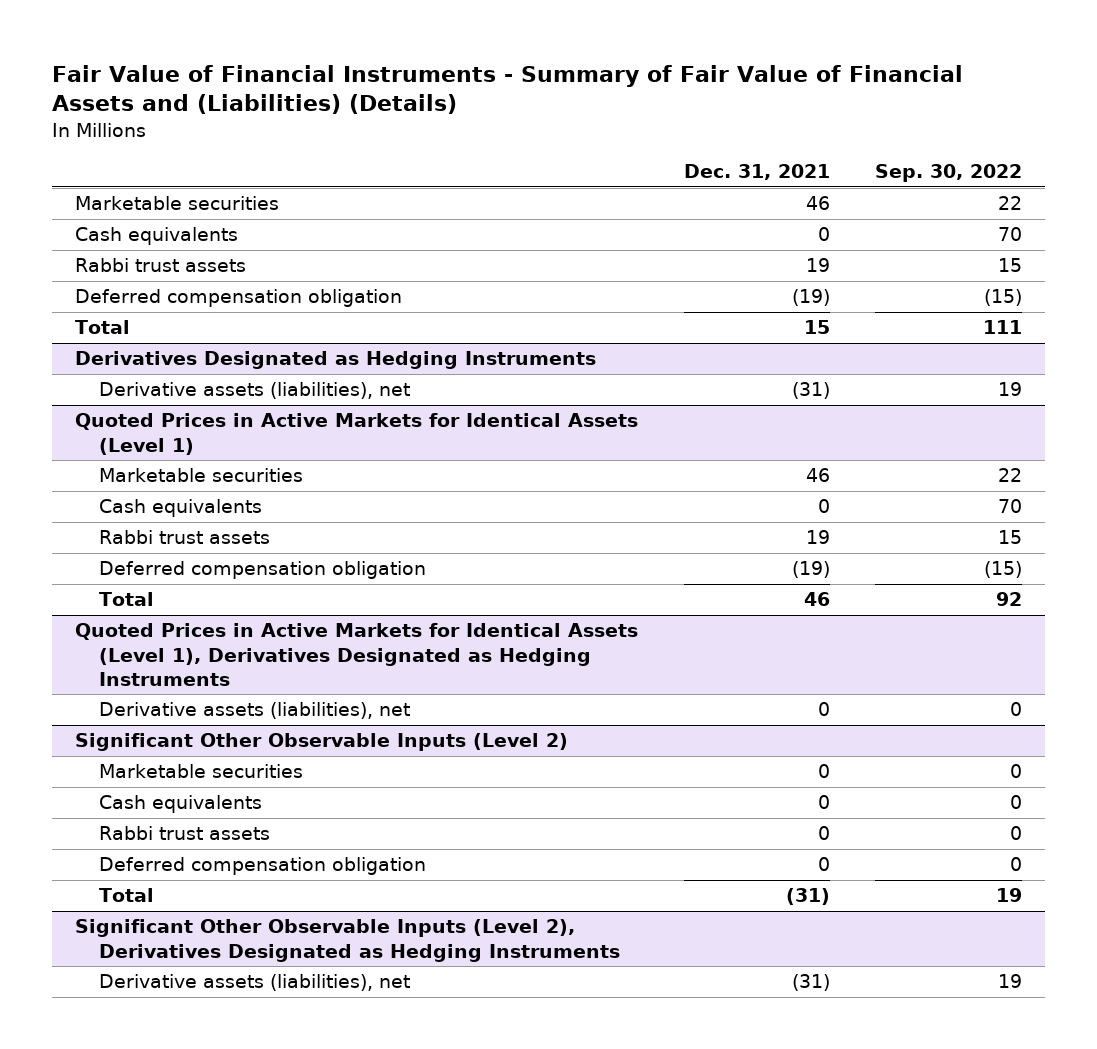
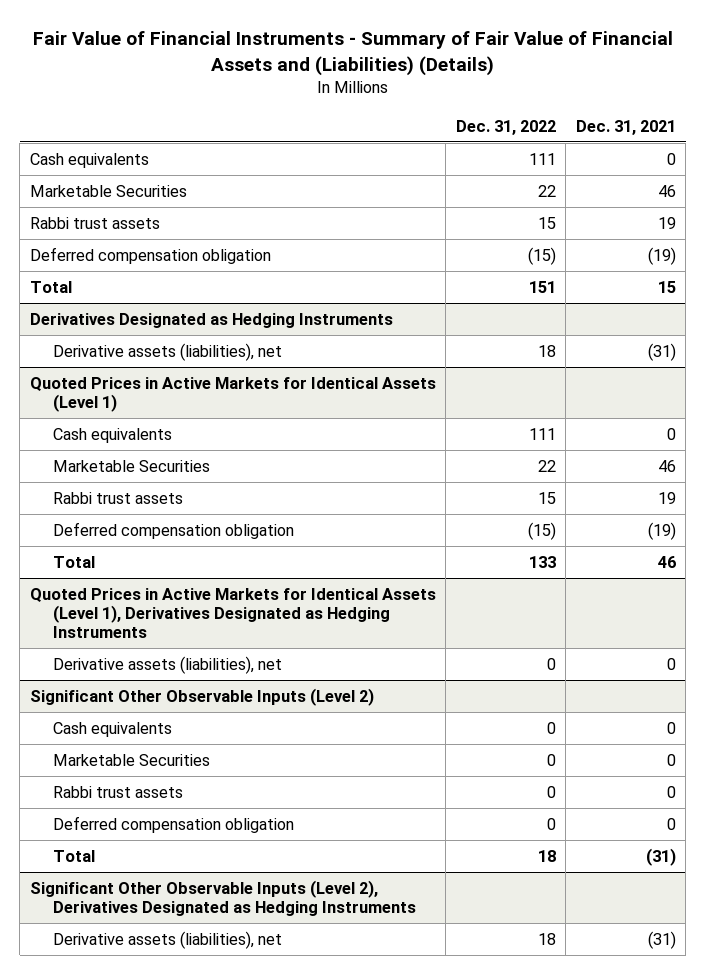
[874,164,1022,183] Sep. 30, 2022 -> none
none -> [455,119,556,135] Dec. 31, 2022
[75,196,280,211] Marketable securities -> none
none -> [29,184,187,197] Marketable Securities
[99,468,304,483] Marketable securities -> none
none -> [52,459,210,472] Marketable Securities
[99,764,304,779] Marketable securities -> none
none -> [52,753,210,766] Marketable Securities

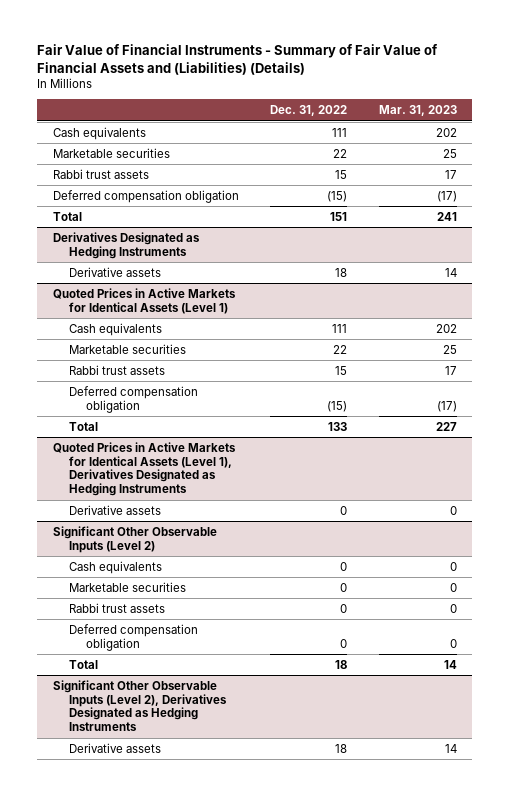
[575,119,676,135] Dec. 31, 2021 -> none
none -> [378,105,457,117] Mar. 31, 2023
[29,184,187,197] Marketable Securities -> [53,147,171,158] Marketable securities
[52,342,282,361] Derivative assets (liabilities), net -> [69,266,162,277] Derivative assets
[52,459,210,472] Marketable Securities -> [69,343,187,354] Marketable securities
[52,655,282,674] Derivative assets (liabilities), net -> [69,504,162,515] Derivative assets
[52,753,210,766] Marketable Securities -> [69,581,187,592] Marketable securities
[52,930,282,949] Derivative assets (liabilities), net -> [69,742,162,753] Derivative assets

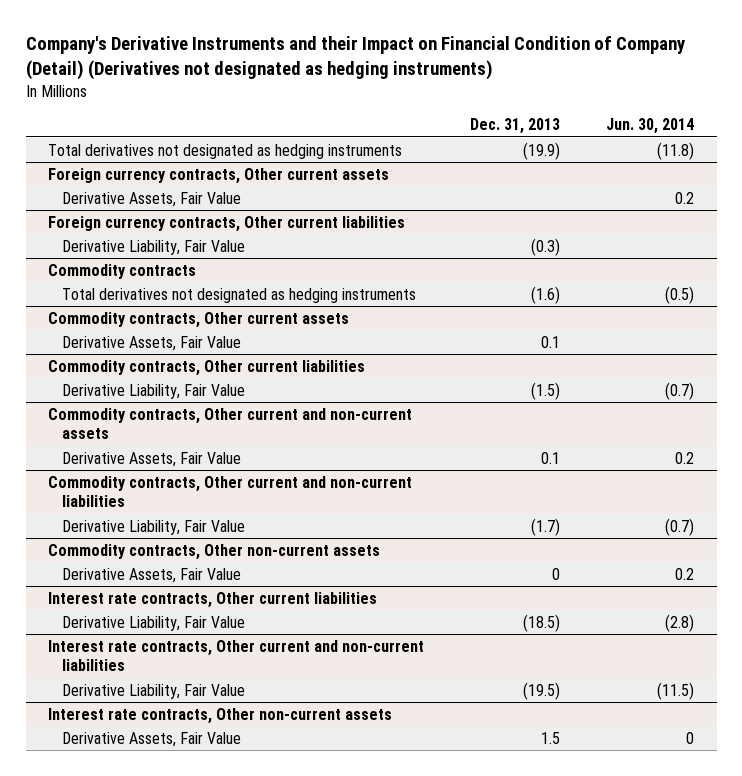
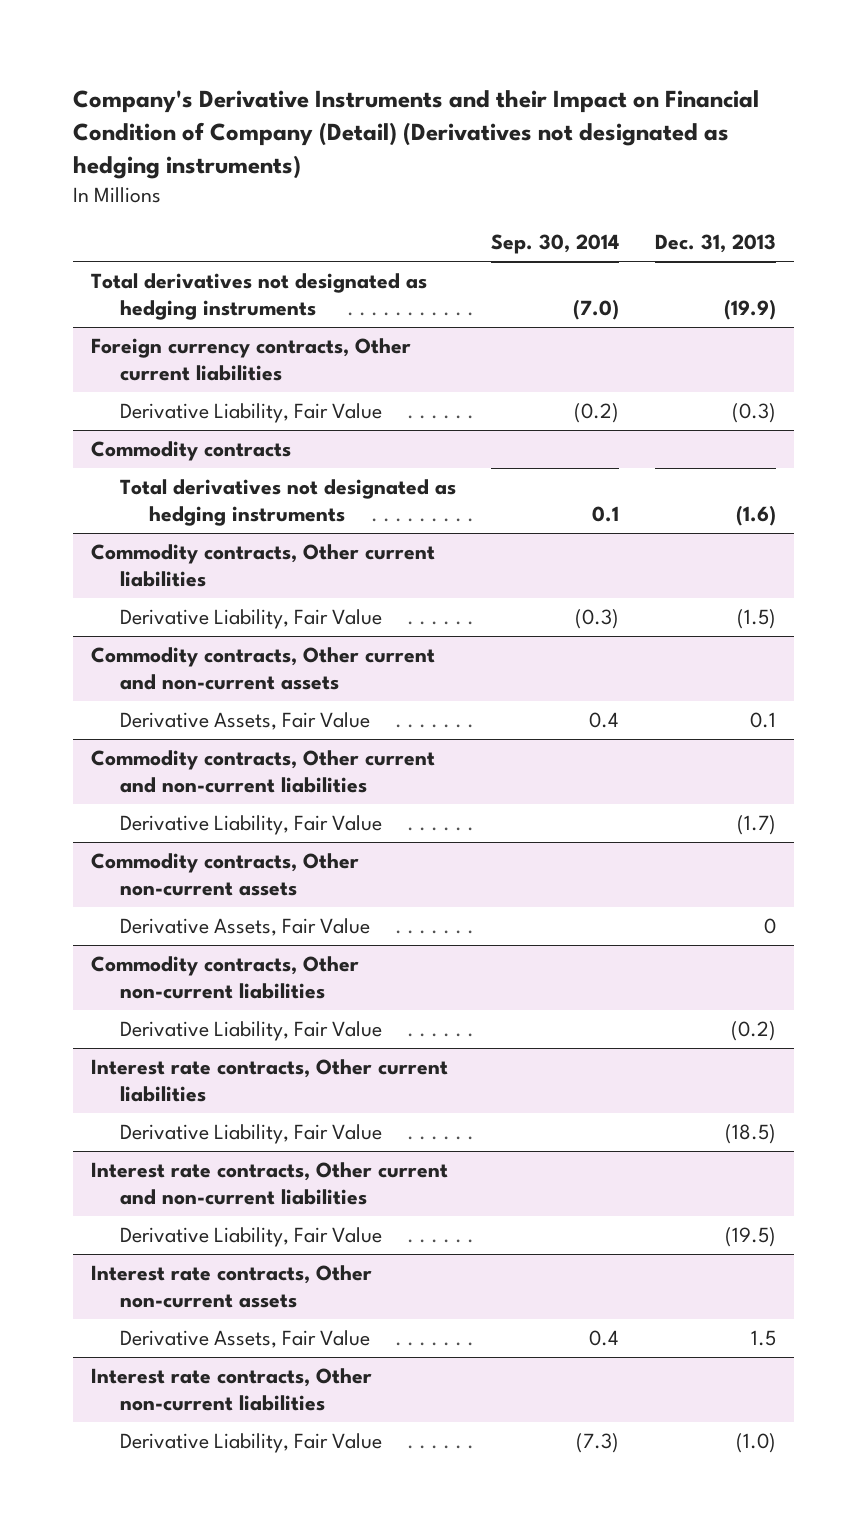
[605,118,694,135] Jun. 30, 2014 -> none
none -> [491,234,620,255] Sep. 30, 2014
[48,167,390,184] Foreign currency contracts, Other current assets -> none
[61,191,241,207] Derivative Assets, Fair Value -> none
[48,311,350,328] Commodity contracts, Other current assets -> none
[61,335,241,351] Derivative Assets, Fair Value -> none
none -> [91,955,360,999] Commodity contracts, Other non-current liabilities
none -> [119,1020,382,1041] Derivative Liability, Fair Value
none -> [91,1367,373,1411] Interest rate contracts, Other non-current liabilities
none -> [119,1432,382,1453] Derivative Liability, Fair Value

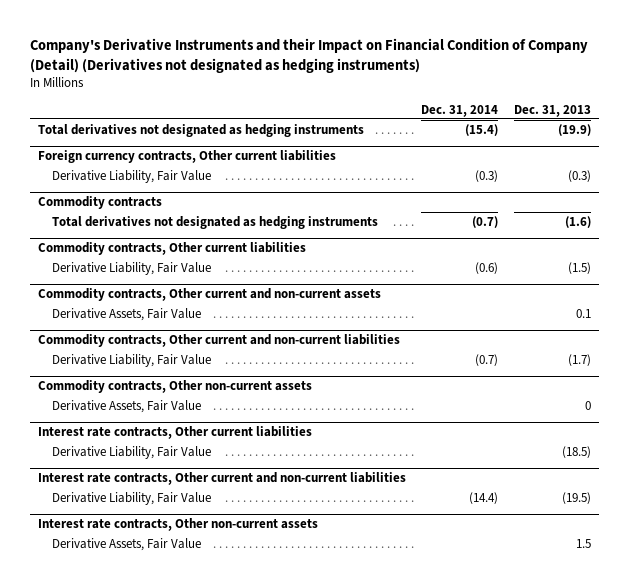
[491,234,620,255] Sep. 30, 2014 -> none
none -> [421,104,499,117] Dec. 31, 2014
[91,955,360,999] Commodity contracts, Other non-current liabilities -> none
[119,1020,382,1041] Derivative Liability, Fair Value -> none
[91,1367,373,1411] Interest rate contracts, Other non-current liabilities -> none
[119,1432,382,1453] Derivative Liability, Fair Value -> none

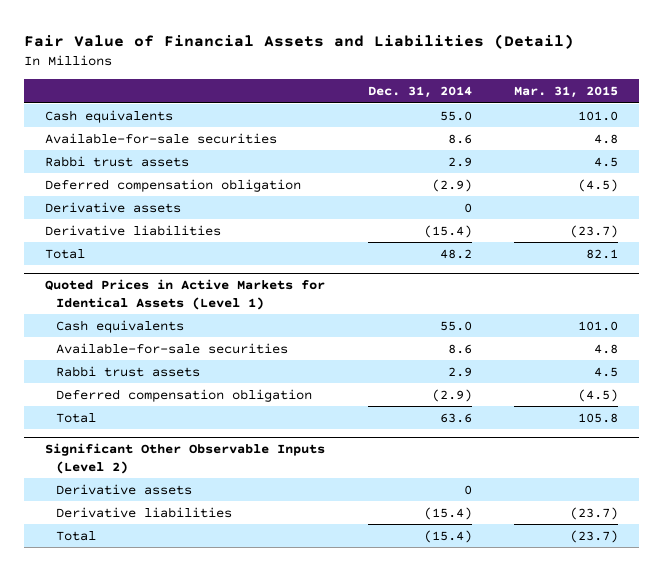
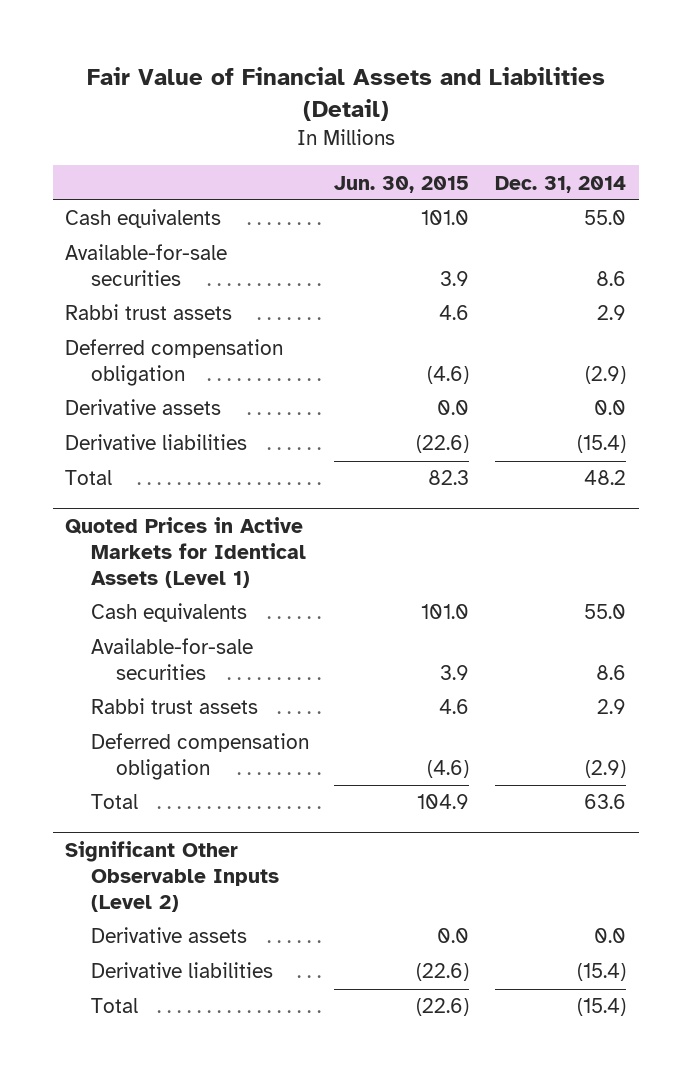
[513,86,618,99] Mar. 31, 2015 -> none
none -> [334,175,470,193] Jun. 30, 2015
[463,202,472,213] 0 -> [593,400,626,416] 0.0
[463,484,472,495] 0 -> [593,928,626,944] 0.0

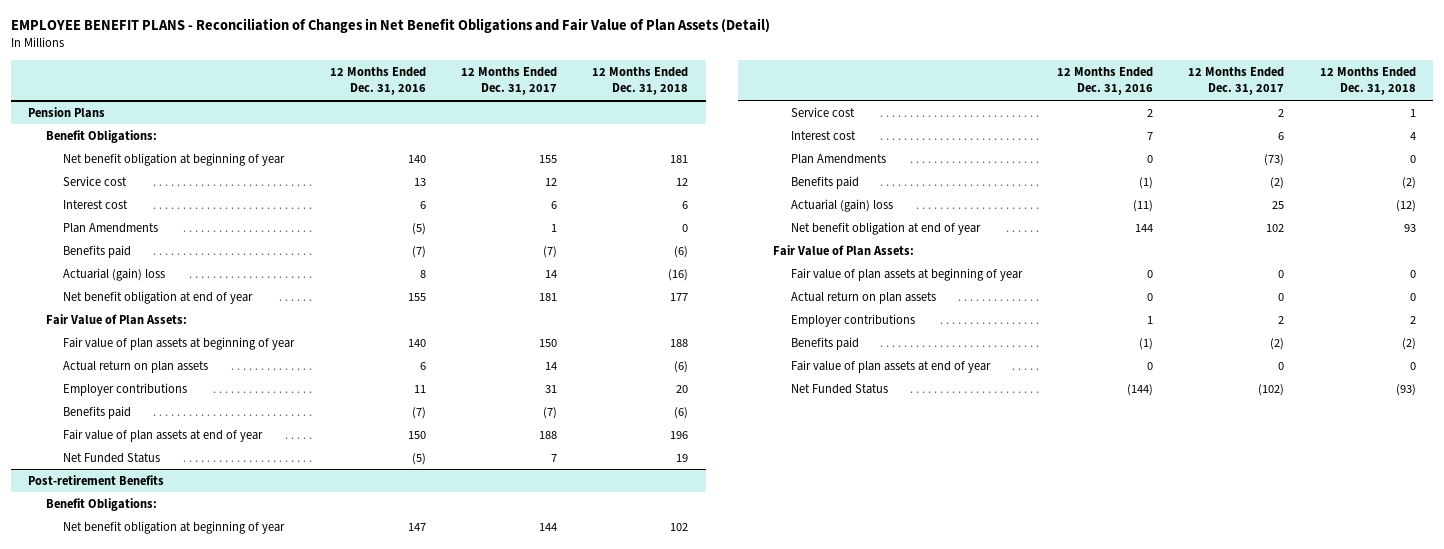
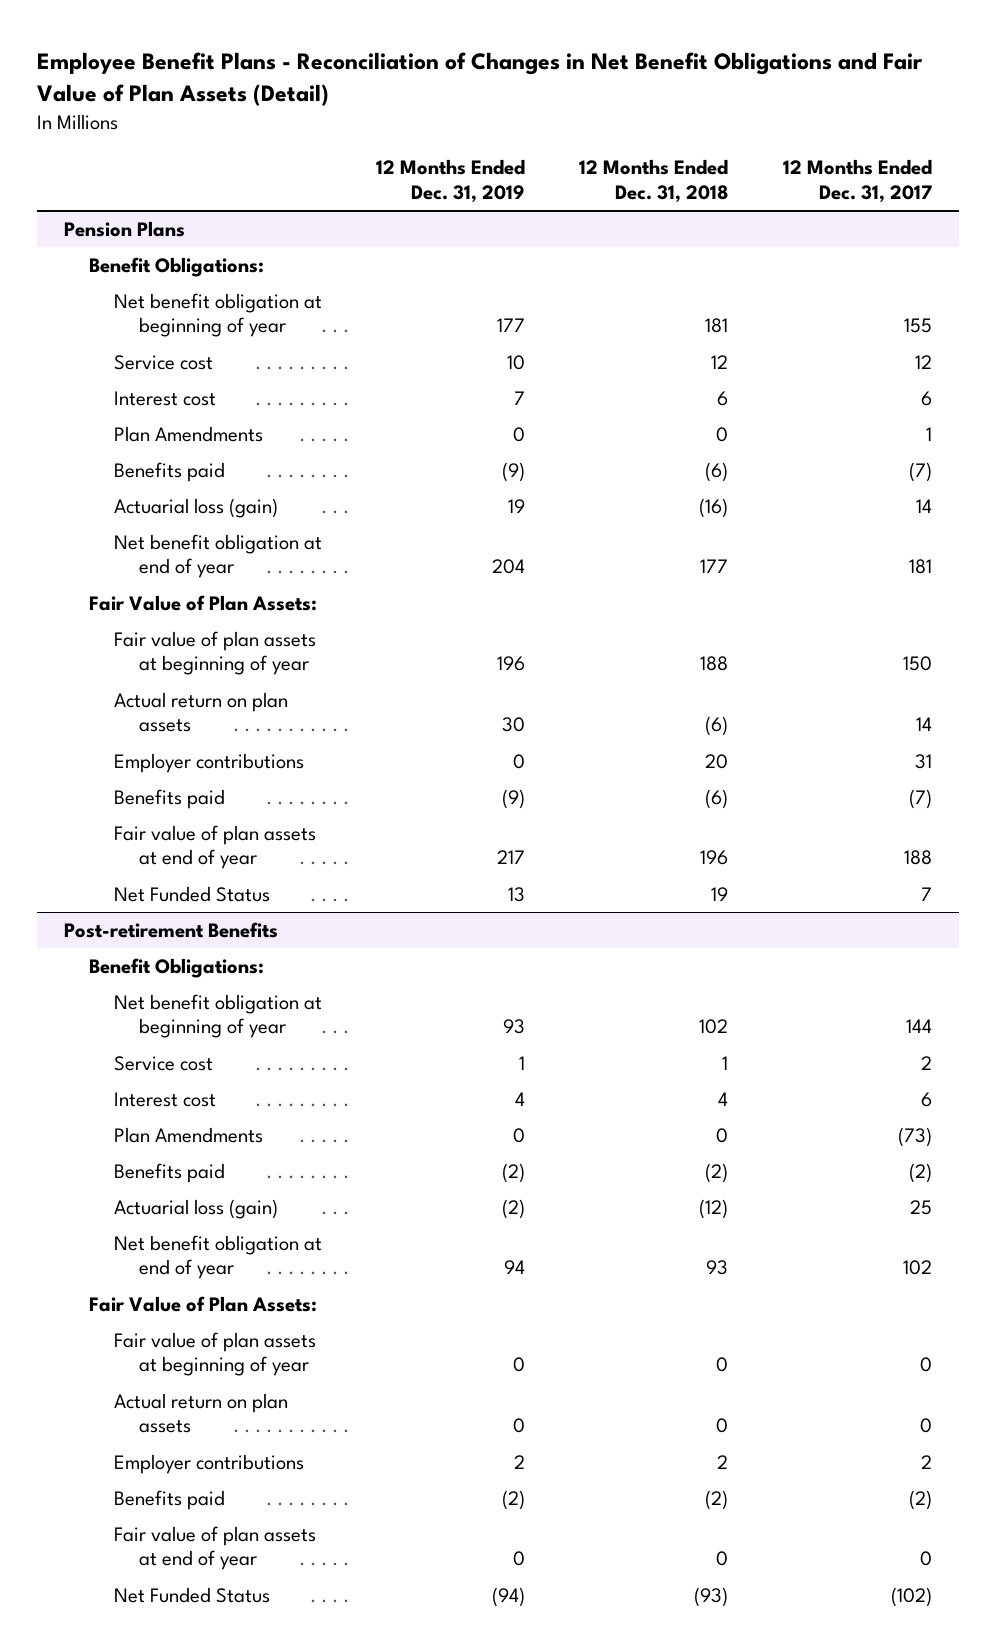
[10,18,770,34] EMPLOYEE BENEFIT PLANS - Reconciliation of Changes in Net Benefit Obligations and Fair Value of Plan Assets (Detail) -> [37,52,924,107] Employee Benefit Plans - Reconciliation of Changes in Net Benefit Obligations and Fair Value of Plan Assets (Detail)
[329,67,426,96] 12 Months Ended Dec. 31, 2016 -> none
none -> [376,159,526,204] 12 Months Ended Dec. 31, 2019
[63,267,166,281] Actuarial (gain) loss -> [113,497,278,518] Actuarial loss (gain)
[790,198,893,212] Actuarial (gain) loss -> [113,1198,278,1219] Actuarial loss (gain)

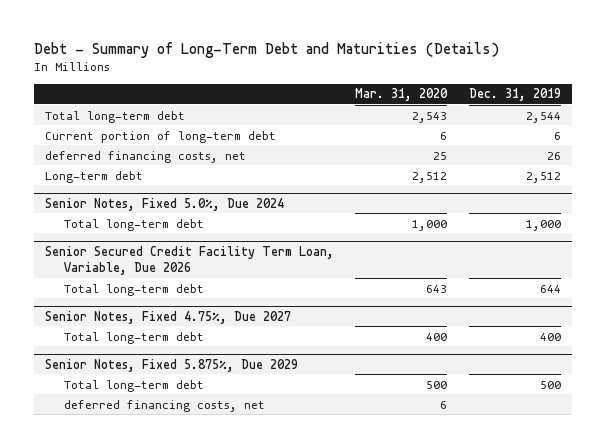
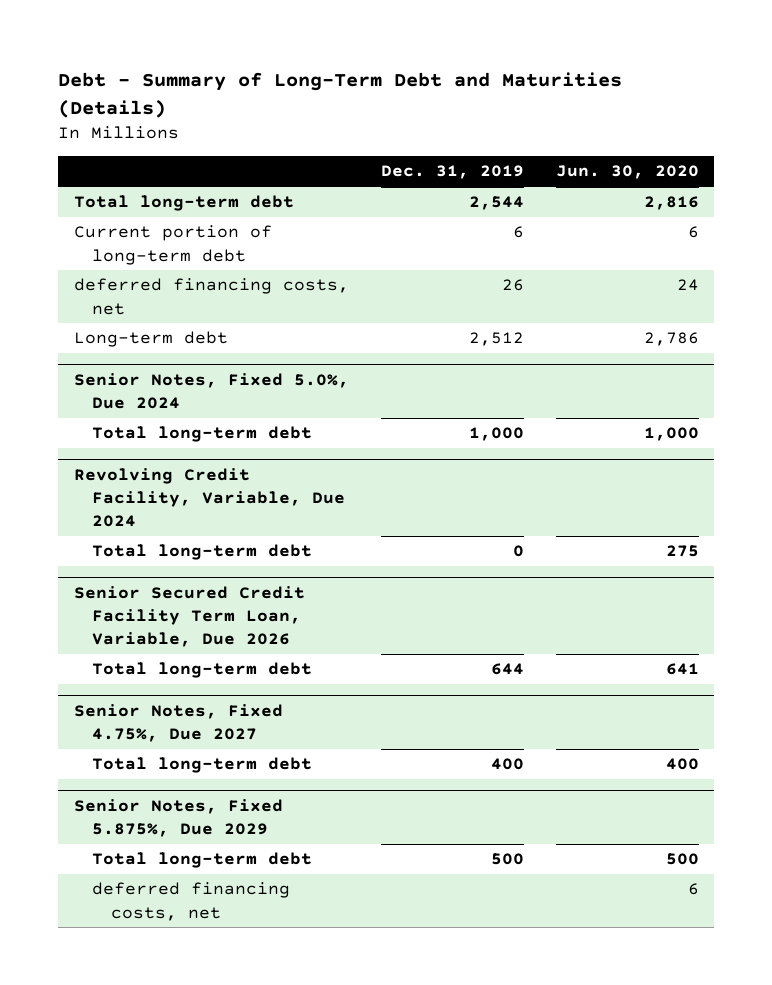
[355,88,449,102] Mar. 31, 2020 -> none
none -> [555,165,699,180] Jun. 30, 2020
none -> [73,467,346,528] Revolving Credit Facility, Variable, Due 2024
none -> [92,544,313,561] Total long-term debt

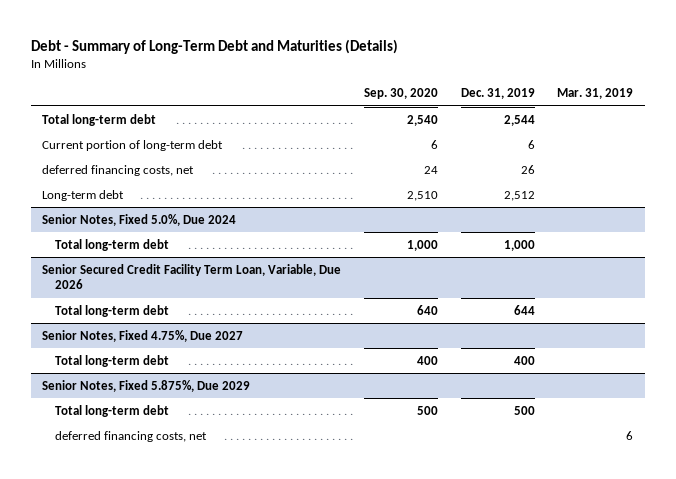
[555,165,699,180] Jun. 30, 2020 -> none
none -> [364,88,439,100] Sep. 30, 2020
none -> [557,88,634,100] Mar. 31, 2019
[73,467,346,528] Revolving Credit Facility, Variable, Due 2024 -> none
[92,544,313,561] Total long-term debt -> none

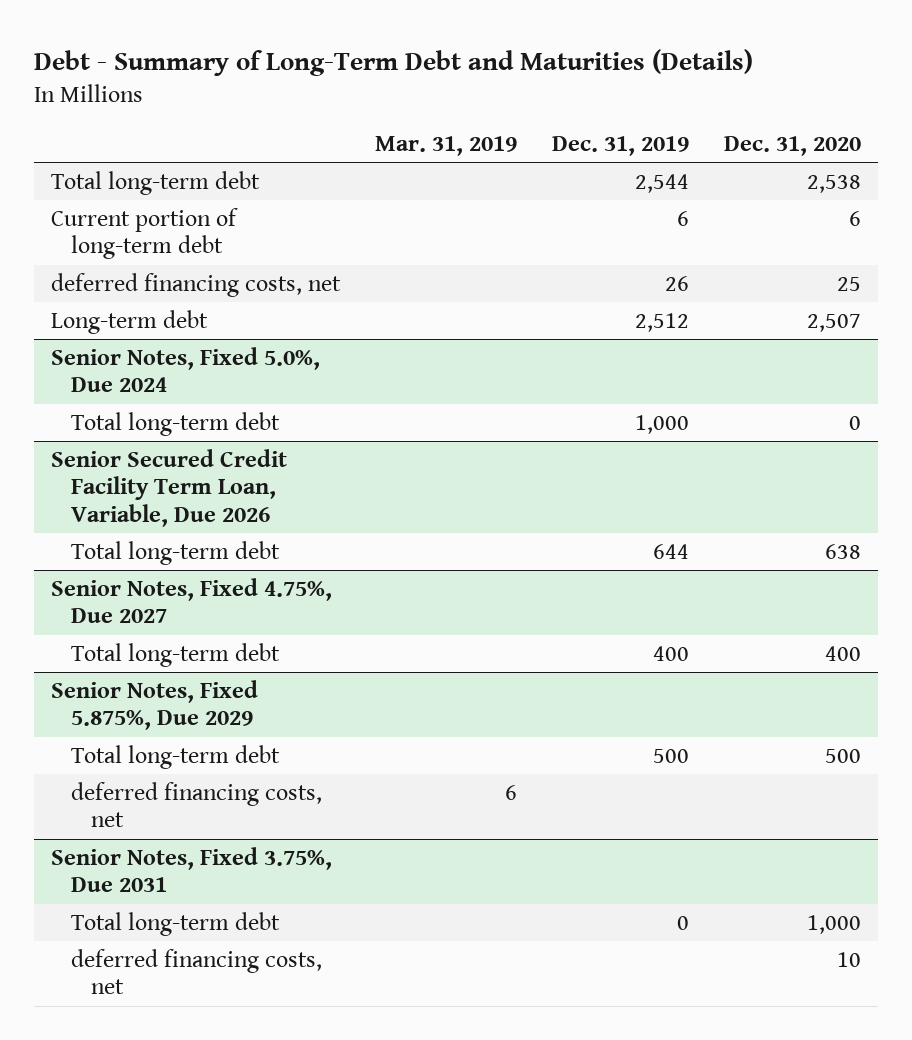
[364,88,439,100] Sep. 30, 2020 -> none
none -> [723,135,861,156] Dec. 31, 2020
none -> [51,846,333,893] Senior Notes, Fixed 3.75%, Due 2031
none -> [70,911,280,936] Total long-term debt
none -> [70,948,322,995] deferred financing costs, net

